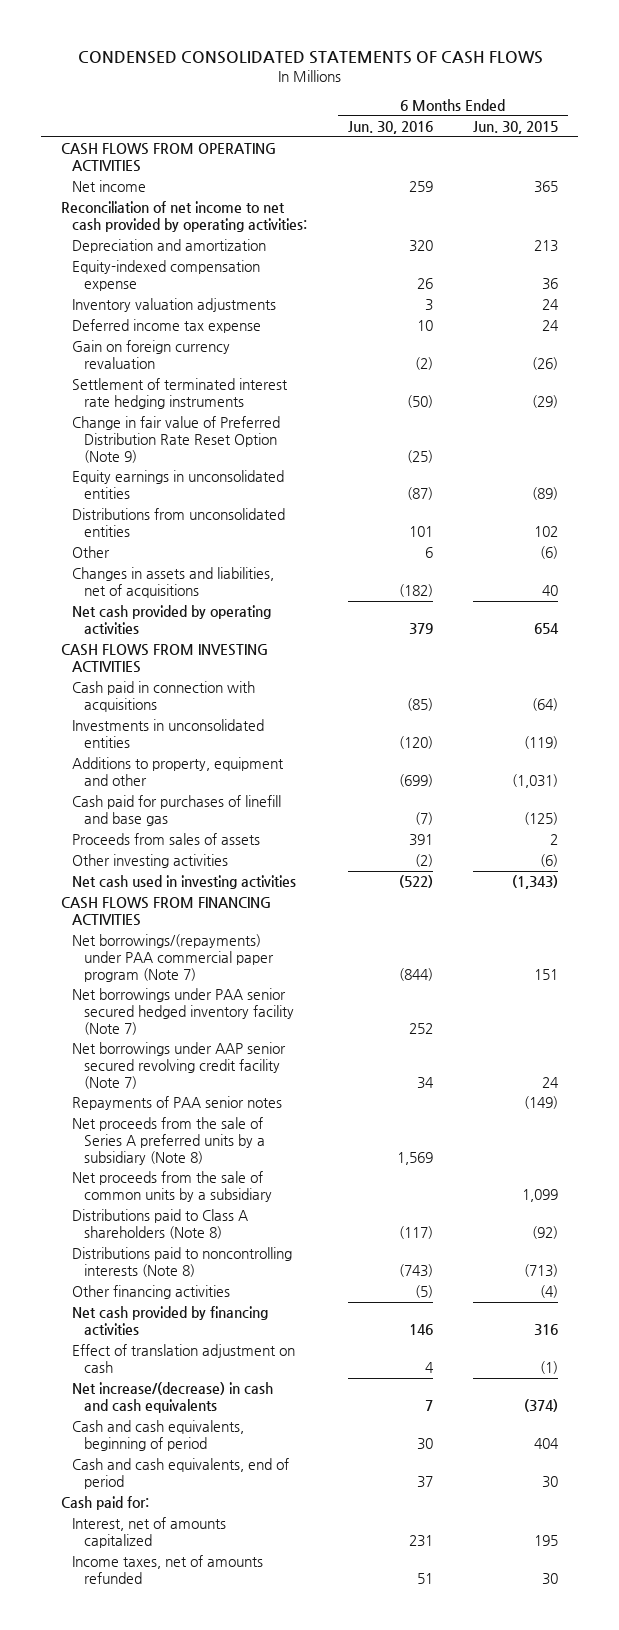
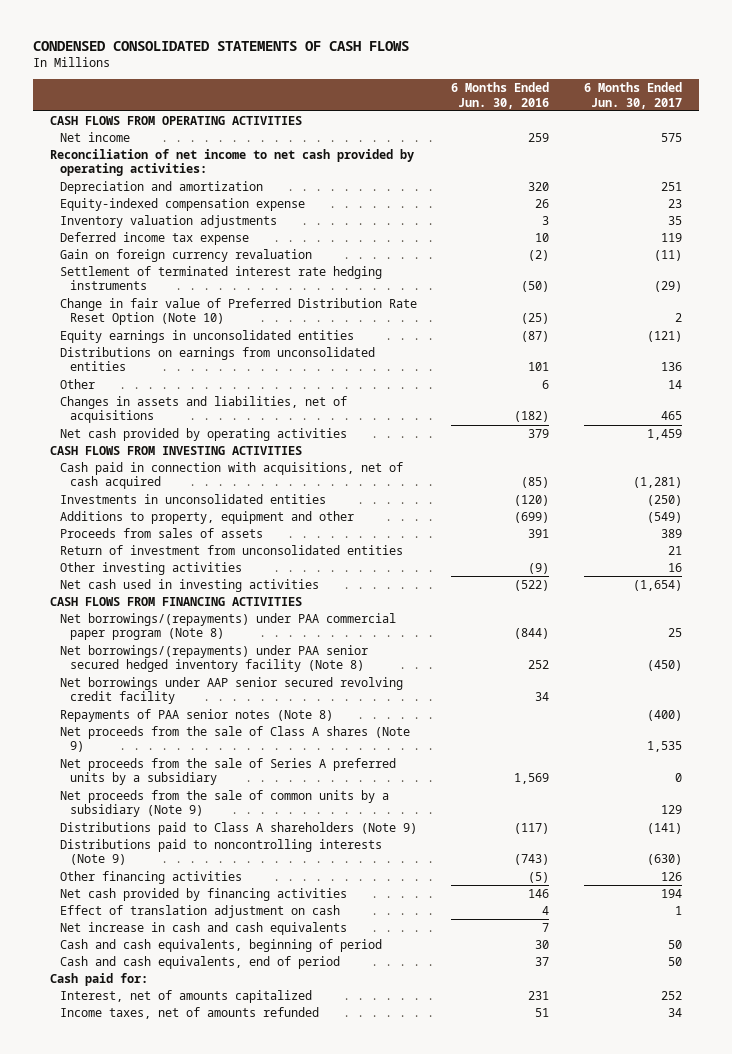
[473,121,559,135] Jun. 30, 2015 -> none
none -> [583,82,682,109] 6 Months Ended Jun. 30, 2017
[72,416,281,463] Change in fair value of Preferred Distribution Rate Reset Option (Note 9) -> [59,298,417,326] Change in fair value of Preferred Distribution Rate Reset Option (Note 10)
[72,508,286,538] Distributions from unconsolidated entities -> [59,347,375,372] Distributions on earnings from unconsolidated entities
[72,681,256,713] Cash paid in connection with acquisitions -> [59,462,403,490] Cash paid in connection with acquisitions, net of cash acquired
[72,795,282,827] Cash paid for purchases of linefill and base gas -> none
none -> [59,545,403,556] Return of investment from unconsolidated entities
[414,854,433,868] (2) -> [528,563,550,575] (9)
[72,934,274,982] Net borrowings/(repayments) under PAA commercial paper program (Note 7) -> [59,613,396,641] Net borrowings/(repayments) under PAA commercial paper program (Note 8)
[72,988,294,1035] Net borrowings under PAA senior secured hedged inventory facility (Note 7) -> [59,645,368,673] Net borrowings/(repayments) under PAA senior secured hedged inventory facility (Note 8)
[72,1042,287,1089] Net borrowings under AAP senior secured revolving credit facility (Note 7) -> [59,677,403,705] Net borrowings under AAP senior secured revolving credit facility
[72,1096,283,1111] Repayments of PAA senior notes -> [59,709,333,723] Repayments of PAA senior notes (Note 8)
none -> [59,726,410,753] Net proceeds from the sale of Class A shares (Note 9)
[72,1117,265,1165] Net proceeds from the sale of Series A preferred units by a subsidiary (Note 8) -> [59,758,396,786] Net proceeds from the sale of Series A preferred units by a subsidiary
[72,1171,272,1203] Net proceeds from the sale of common units by a subsidiary -> [59,790,389,818] Net proceeds from the sale of common units by a subsidiary (Note 9)
[72,1209,249,1240] Distributions paid to Class A shareholders (Note 8) -> [59,822,417,836] Distributions paid to Class A shareholders (Note 9)
[72,1247,293,1278] Distributions paid to noncontrolling interests (Note 8) -> [59,839,382,866] Distributions paid to noncontrolling interests (Note 9)
[72,1382,274,1414] Net increase/(decrease) in cash and cash equivalents -> [59,922,347,936] Net increase in cash and cash equivalents

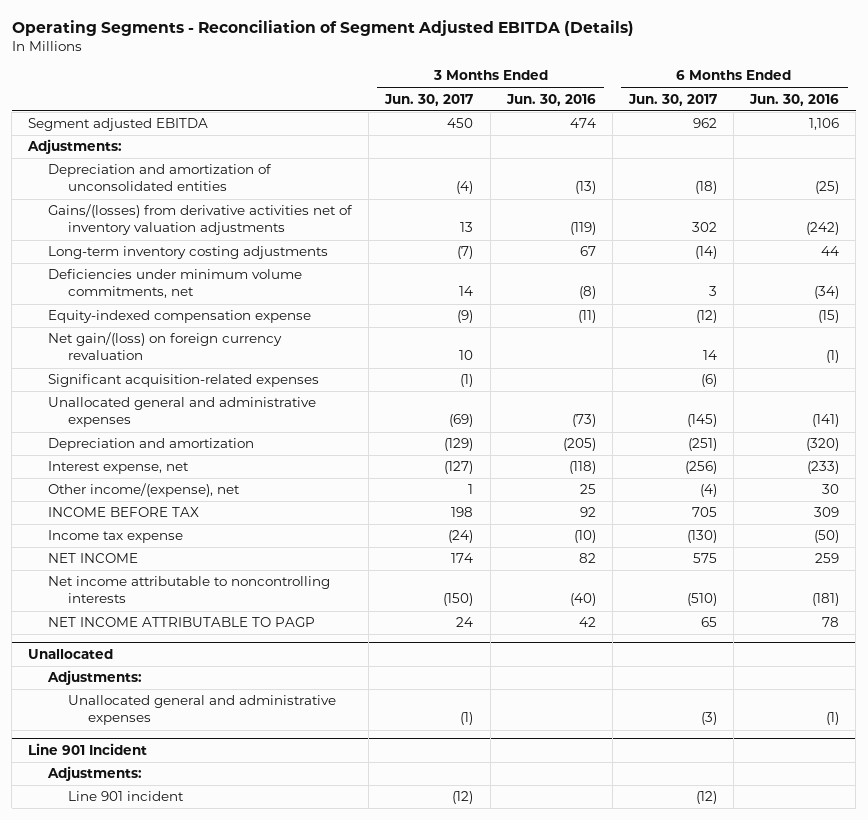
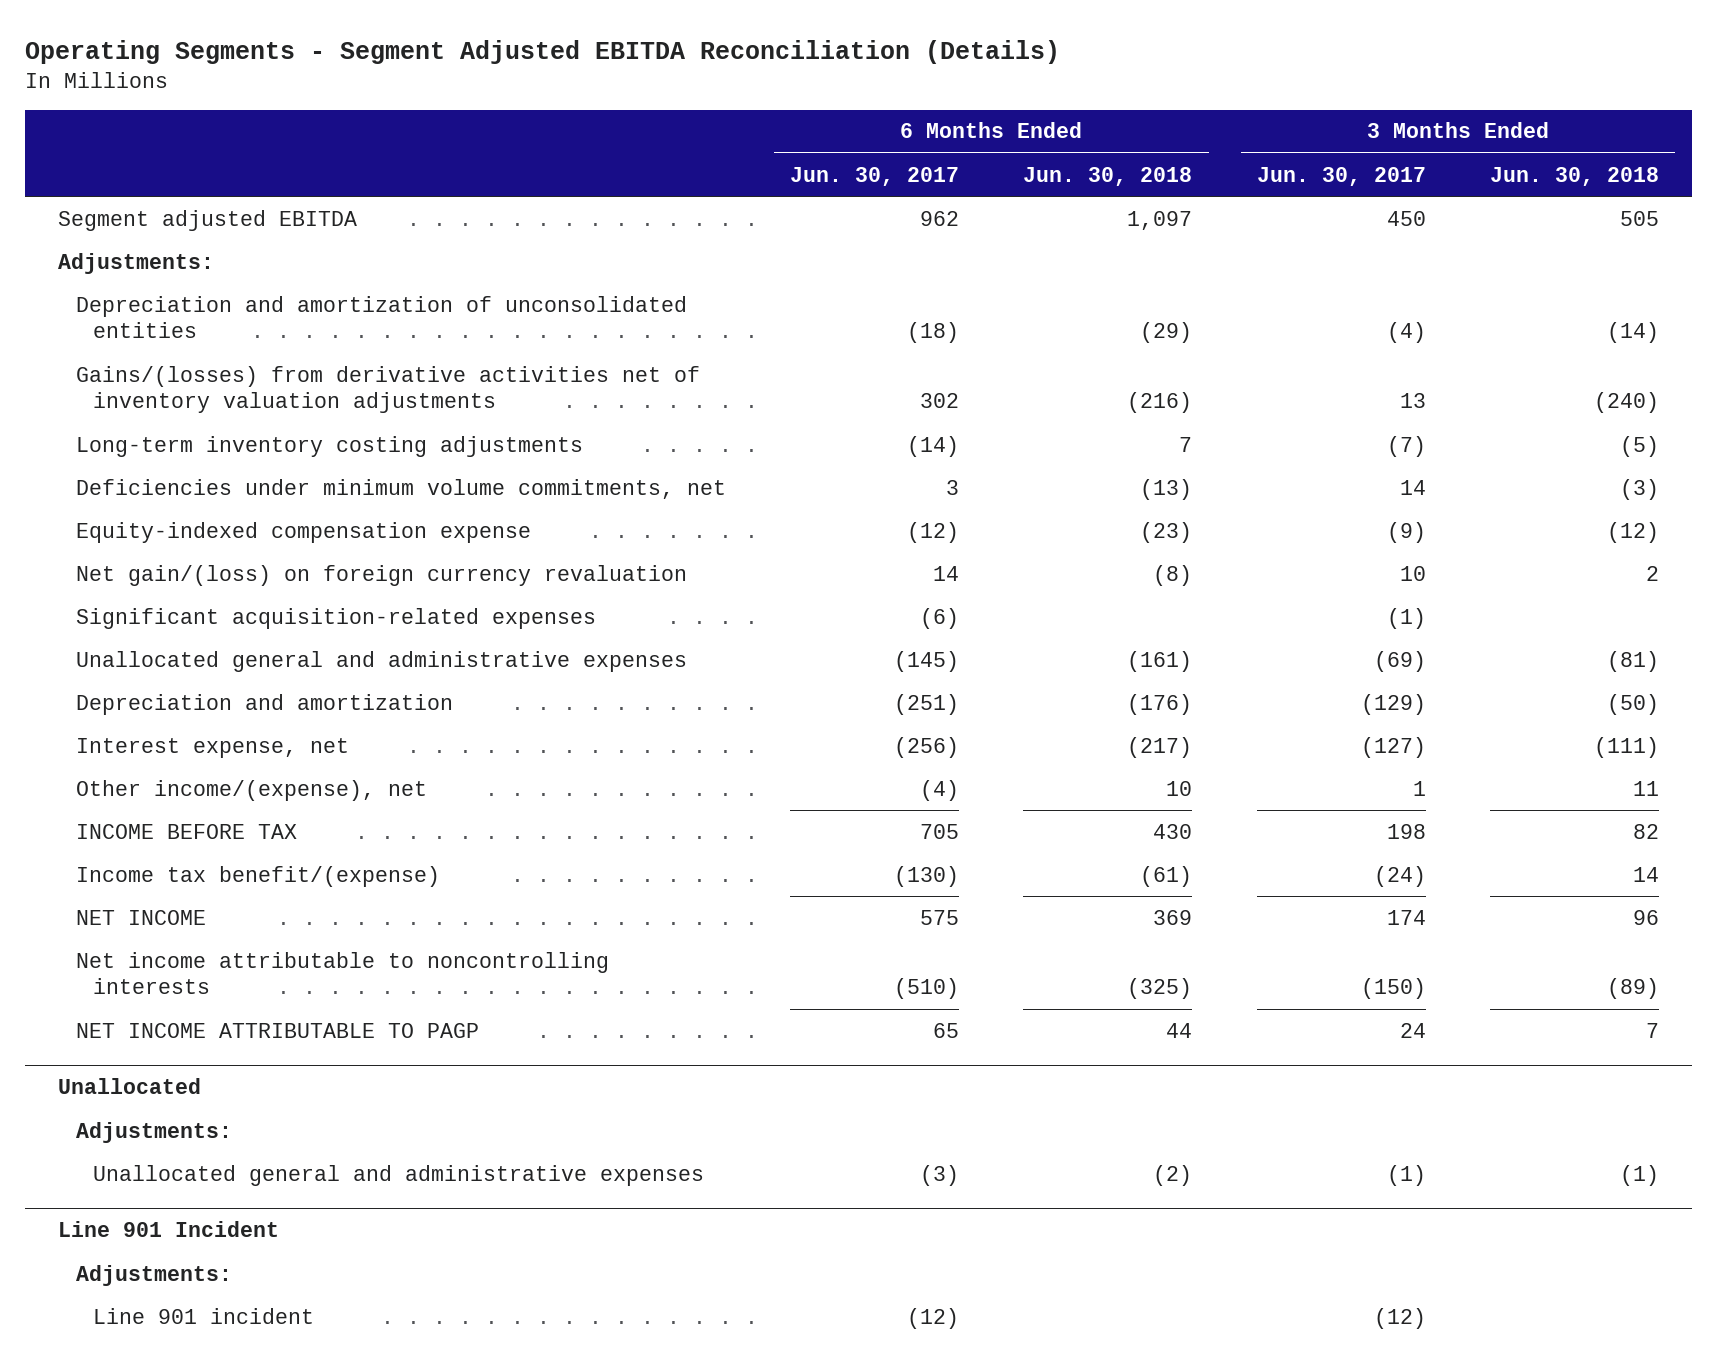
[11,19,634,36] Operating Segments - Reconciliation of Segment Adjusted EBITDA (Details) -> [25,39,1061,64] Operating Segments - Segment Adjusted EBITDA Reconciliation (Details)
[505,93,596,106] Jun. 30, 2016 -> none
[749,93,840,106] Jun. 30, 2016 -> none
none -> [1023,166,1193,186] Jun. 30, 2018
none -> [1490,166,1660,186] Jun. 30, 2018
[48,530,184,544] Income tax expense -> [75,865,440,887] Income tax benefit/(expense)

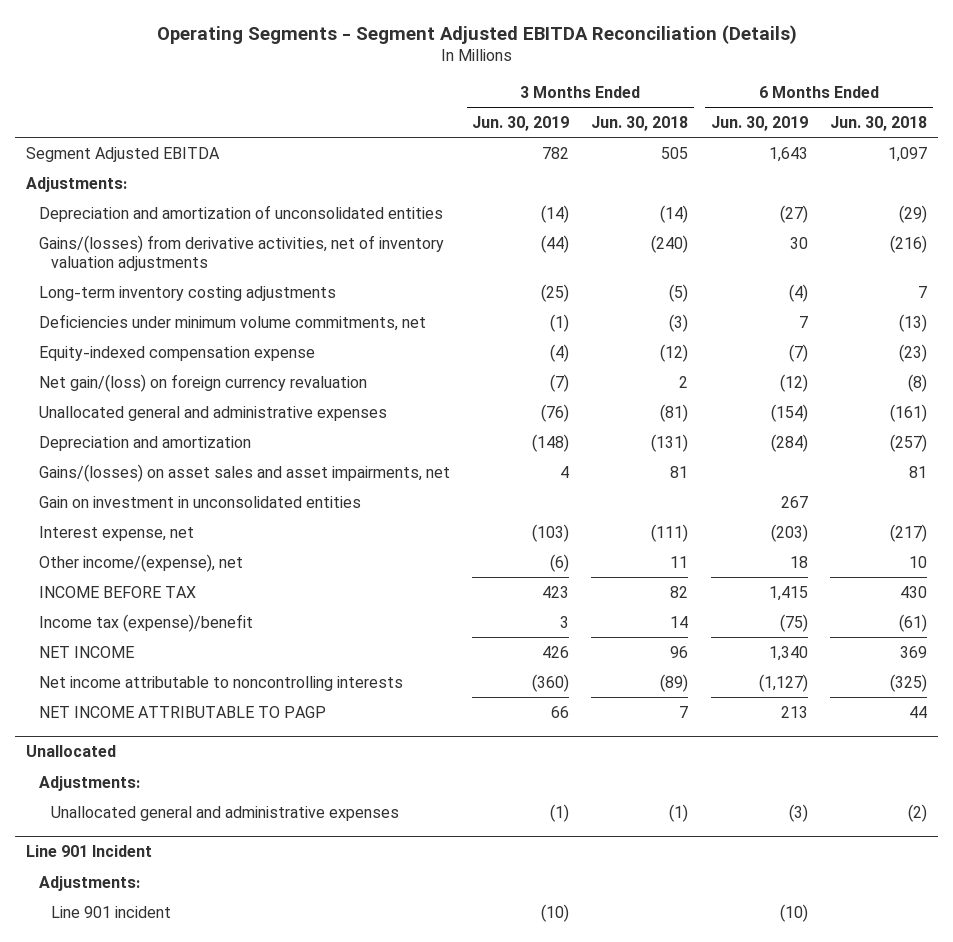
[789,166,959,186] Jun. 30, 2017 -> none
[1256,166,1426,186] Jun. 30, 2017 -> none
none -> [472,115,570,131] Jun. 30, 2019
none -> [710,115,808,131] Jun. 30, 2019
[57,209,357,231] Segment adjusted EBITDA -> [26,146,221,162] Segment Adjusted EBITDA
[75,365,700,414] Gains/(losses) from derivative activities net of inventory valuation adjustments -> [38,234,444,271] Gains/(losses) from derivative activities, net of inventory valuation adjustments
[75,607,596,629] Significant acquisition-related expenses -> none
[1127,693,1193,715] (176) -> [890,433,928,452] (257)
[1607,693,1660,715] (50) -> [651,433,689,452] (131)
none -> [38,463,450,482] Gains/(losses) on asset sales and asset impairments, net
none -> [38,495,361,508] Gain on investment in unconsolidated entities
[75,865,440,887] Income tax benefit/(expense) -> [38,613,253,632] Income tax (expense)/benefit

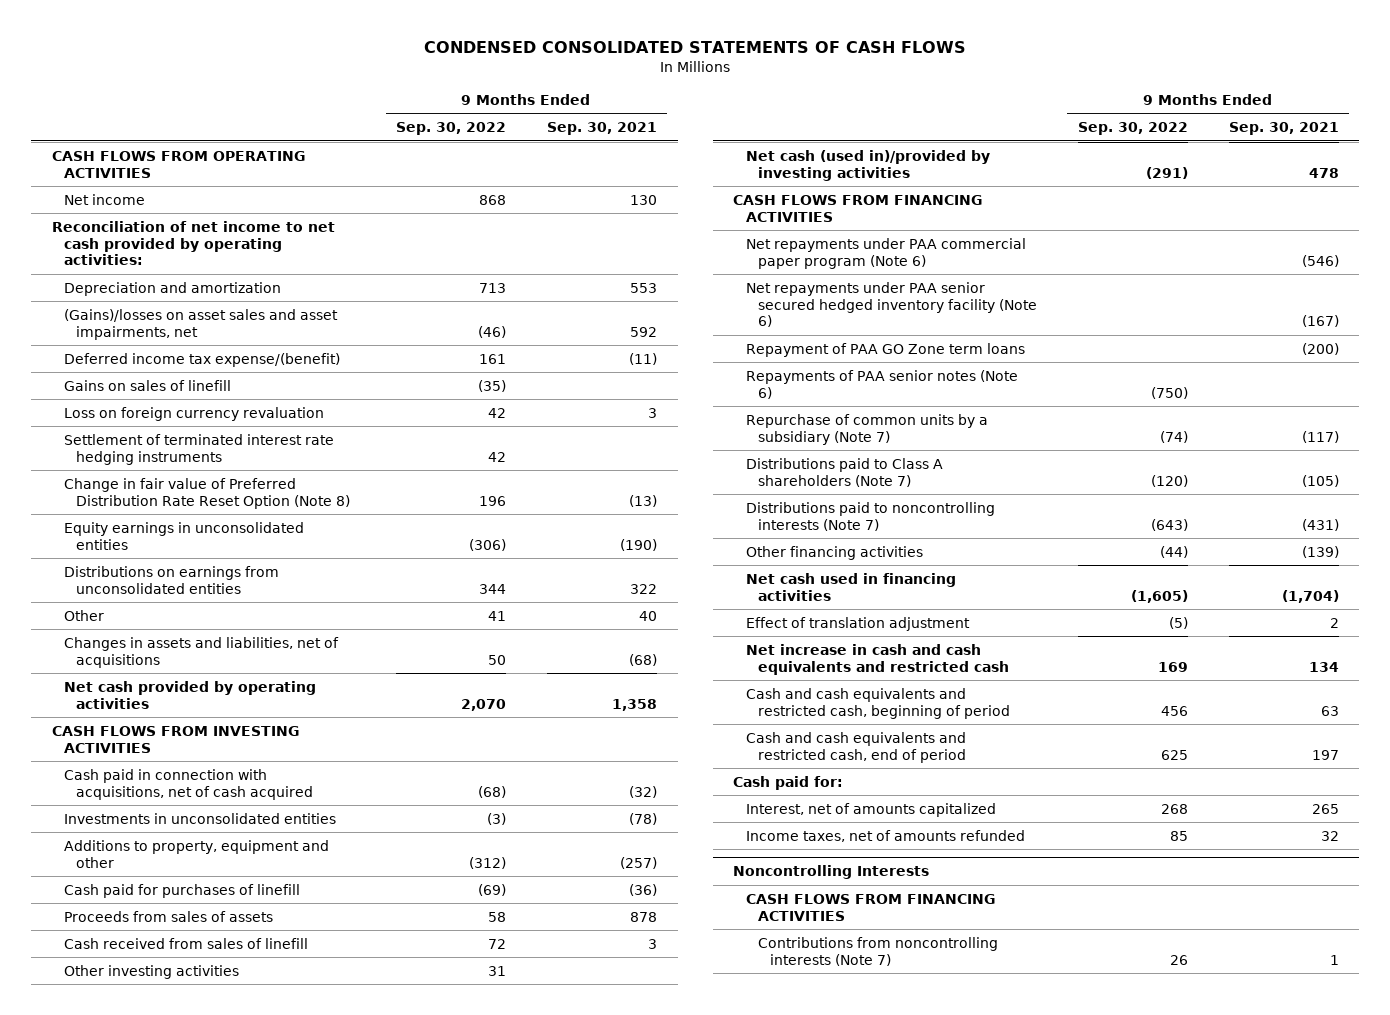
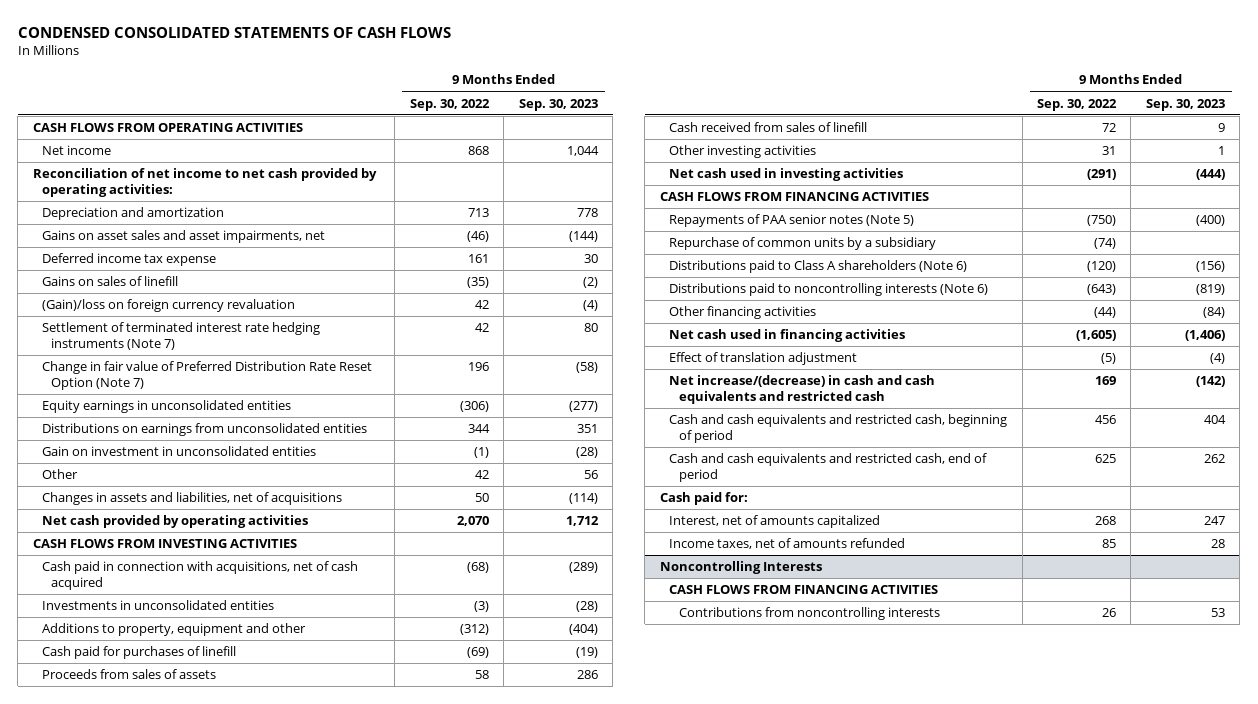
[547,122,658,136] Sep. 30, 2021 -> none
none -> [518,98,598,111] Sep. 30, 2023
[63,308,338,340] (Gains)/losses on asset sales and asset impairments, net -> [42,230,326,244] Gains on asset sales and asset impairments, net
[63,352,340,367] Deferred income tax expense/(benefit) -> [42,253,217,267] Deferred income tax expense
[63,406,324,421] Loss on foreign currency revaluation -> [42,299,296,313] (Gain)/loss on foreign currency revaluation
[63,433,334,465] Settlement of terminated interest rate hedging instruments -> [42,322,321,350] Settlement of terminated interest rate hedging instruments (Note 7)
[63,477,350,509] Change in fair value of Preferred Distribution Rate Reset Option (Note 8) -> [42,361,373,390] Change in fair value of Preferred Distribution Rate Reset Option (Note 7)
none -> [42,446,317,457] Gain on investment in unconsolidated entities
[487,610,506,621] 41 -> [474,470,489,480] 42
[745,149,990,181] Net cash (used in)/provided by investing activities -> [669,168,904,182] Net cash used in investing activities
[745,237,1026,269] Net repayments under PAA commercial paper program (Note 6) -> none
[745,281,1037,328] Net repayments under PAA senior secured hedged inventory facility (Note 6) -> none
[745,342,1025,357] Repayment of PAA GO Zone term loans -> none
[745,369,1018,399] Repayments of PAA senior notes (Note 6) -> [669,214,915,228] Repayments of PAA senior notes (Note 5)
[745,413,988,445] Repurchase of common units by a subsidiary (Note 7) -> [669,237,937,251] Repurchase of common units by a subsidiary
[745,457,943,487] Distributions paid to Class A shareholders (Note 7) -> [669,260,968,274] Distributions paid to Class A shareholders (Note 6)
[745,501,995,531] Distributions paid to noncontrolling interests (Note 7) -> [669,283,989,297] Distributions paid to noncontrolling interests (Note 6)
[745,643,1009,675] Net increase in cash and cash equivalents and restricted cash -> [669,375,936,404] Net increase/(decrease) in cash and cash equivalents and restricted cash
[757,936,998,966] Contributions from noncontrolling interests (Note 7) -> [678,607,940,621] Contributions from noncontrolling interests

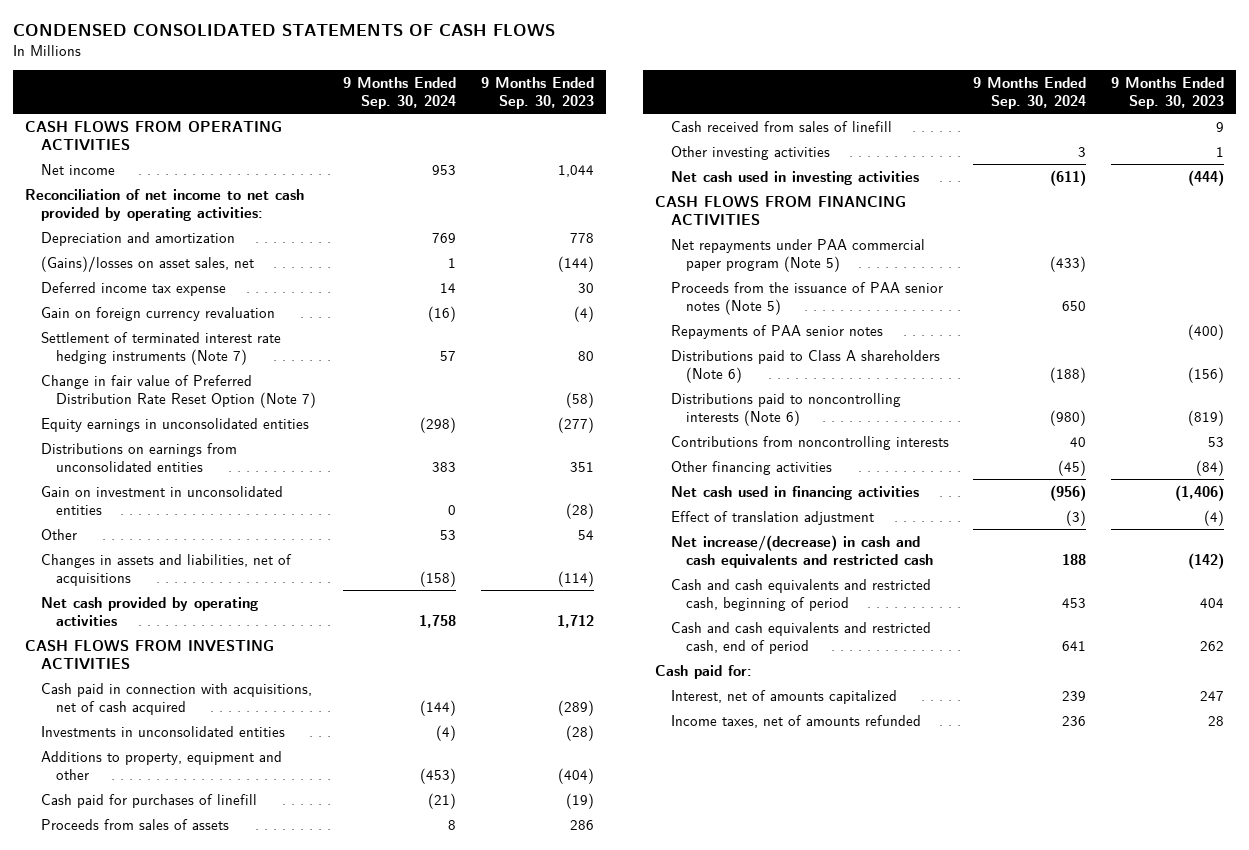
[409,98,490,111] Sep. 30, 2022 -> none
none -> [343,76,457,109] 9 Months Ended Sep. 30, 2024
[42,230,326,244] Gains on asset sales and asset impairments, net -> [40,255,254,272] (Gains)/losses on asset sales, net
[42,276,179,287] Gains on sales of linefill -> none
[42,299,296,313] (Gain)/loss on foreign currency revaluation -> [40,306,275,321] Gain on foreign currency revaluation
[583,470,598,480] 56 -> [578,529,595,540] 54
[669,237,937,251] Repurchase of common units by a subsidiary -> none
none -> [670,238,925,272] Net repayments under PAA commercial paper program (Note 5)
none -> [670,281,943,315] Proceeds from the issuance of PAA senior notes (Note 5)
[669,214,915,228] Repayments of PAA senior notes (Note 5) -> [670,324,883,339] Repayments of PAA senior notes
none -> [670,435,949,450] Contributions from noncontrolling interests
[659,561,822,575] Noncontrolling Interests -> none
[669,585,939,595] CASH FLOWS FROM FINANCING ACTIVITIES -> none
[678,607,940,621] Contributions from noncontrolling interests -> none

